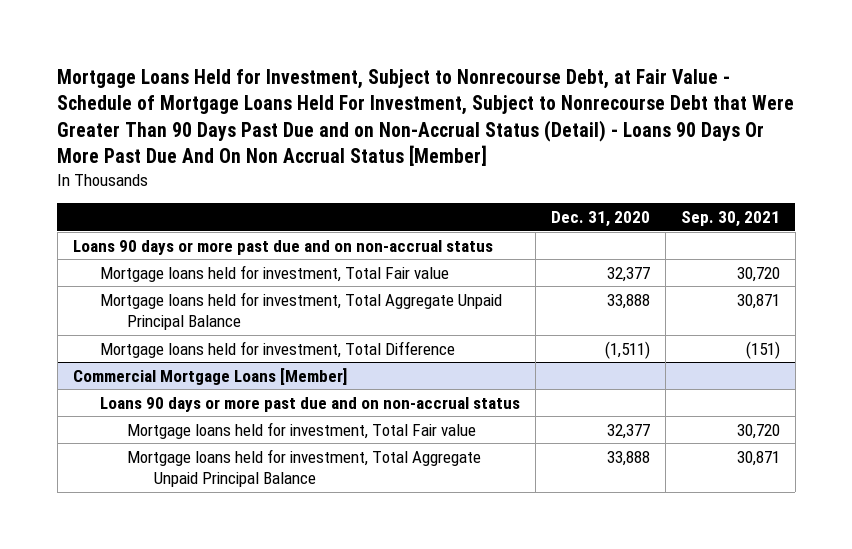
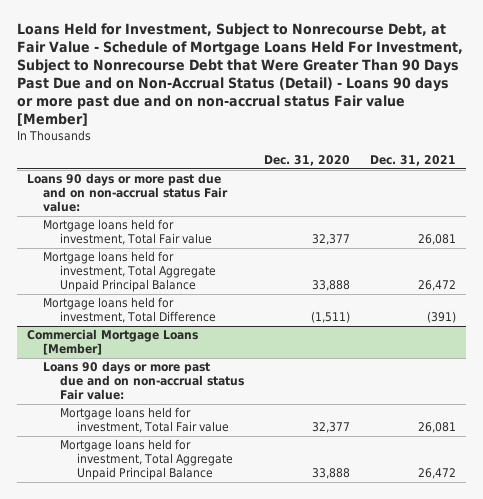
[57,68,795,167] Mortgage Loans Held for Investment, Subject to Nonrecourse Debt, at Fair Value - Schedule of Mortgage Loans Held For Investment, Subject to Nonrecourse Debt that Were Greater Than 90 Days Past Due and on Non-Accrual Status (Detail) - Loans 90 Days Or More Past Due And On Non Accrual Status [Member] -> [16,23,463,127] Loans Held for Investment, Subject to Nonrecourse Debt, at Fair Value - Schedule of Mortgage Loans Held For Investment, Subject to Nonrecourse Debt that Were Greater Than 90 Days Past Due and on Non-Accrual Status (Detail) - Loans 90 days or more past due and on non-accrual status Fair value [Member]
[680,210,780,227] Sep. 30, 2021 -> none
none -> [370,155,457,167] Dec. 31, 2021
[72,239,493,255] Loans 90 days or more past due and on non-accrual status -> [26,172,229,213] Loans 90 days or more past due and on non-accrual status Fair value:
[99,396,520,412] Loans 90 days or more past due and on non-accrual status -> [43,360,245,401] Loans 90 days or more past due and on non-accrual status Fair value:

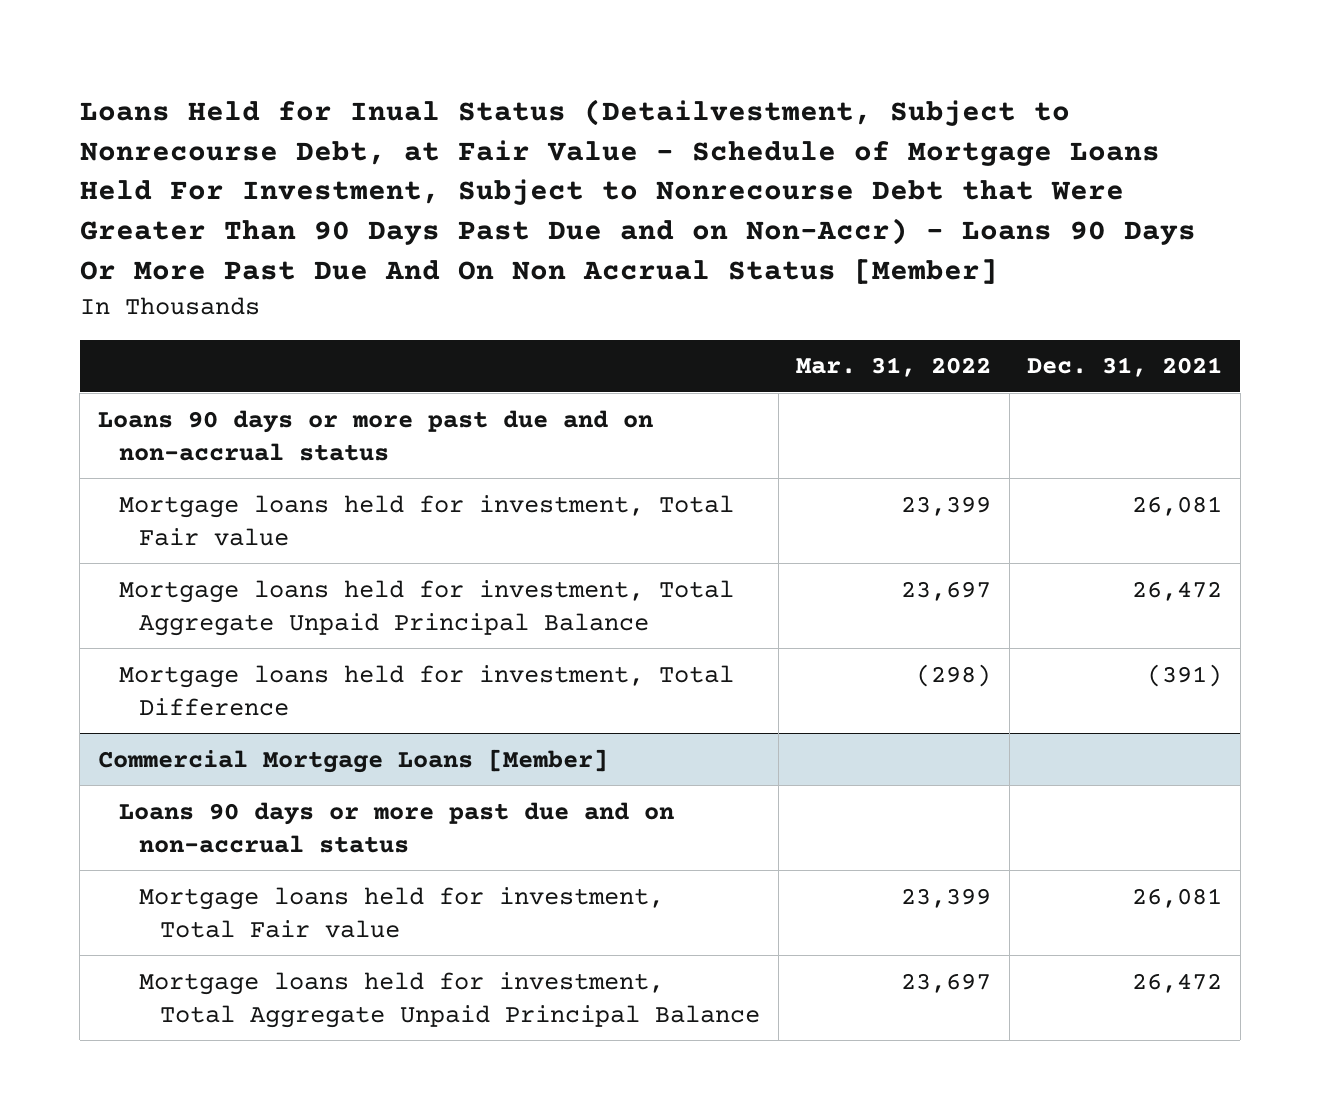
[16,23,463,127] Loans Held for Investment, Subject to Nonrecourse Debt, at Fair Value - Schedule of Mortgage Loans Held For Investment, Subject to Nonrecourse Debt that Were Greater Than 90 Days Past Due and on Non-Accrual Status (Detail) - Loans 90 days or more past due and on non-accrual status Fair value [Member] -> [79,98,1196,285] Loans Held for Inual Status (Detailvestment, Subject to Nonrecourse Debt, at Fair Value - Schedule of Mortgage Loans Held For Investment, Subject to Nonrecourse Debt that Were Greater Than 90 Days Past Due and on Non-Accr) - Loans 90 Days Or More Past Due And On Non Accrual Status [Member]
[264,155,351,167] Dec. 31, 2020 -> none
none -> [796,357,992,378] Mar. 31, 2022
[26,172,229,213] Loans 90 days or more past due and on non-accrual status Fair value: -> [97,409,653,461] Loans 90 days or more past due and on non-accrual status
[43,360,245,401] Loans 90 days or more past due and on non-accrual status Fair value: -> [118,801,674,853] Loans 90 days or more past due and on non-accrual status

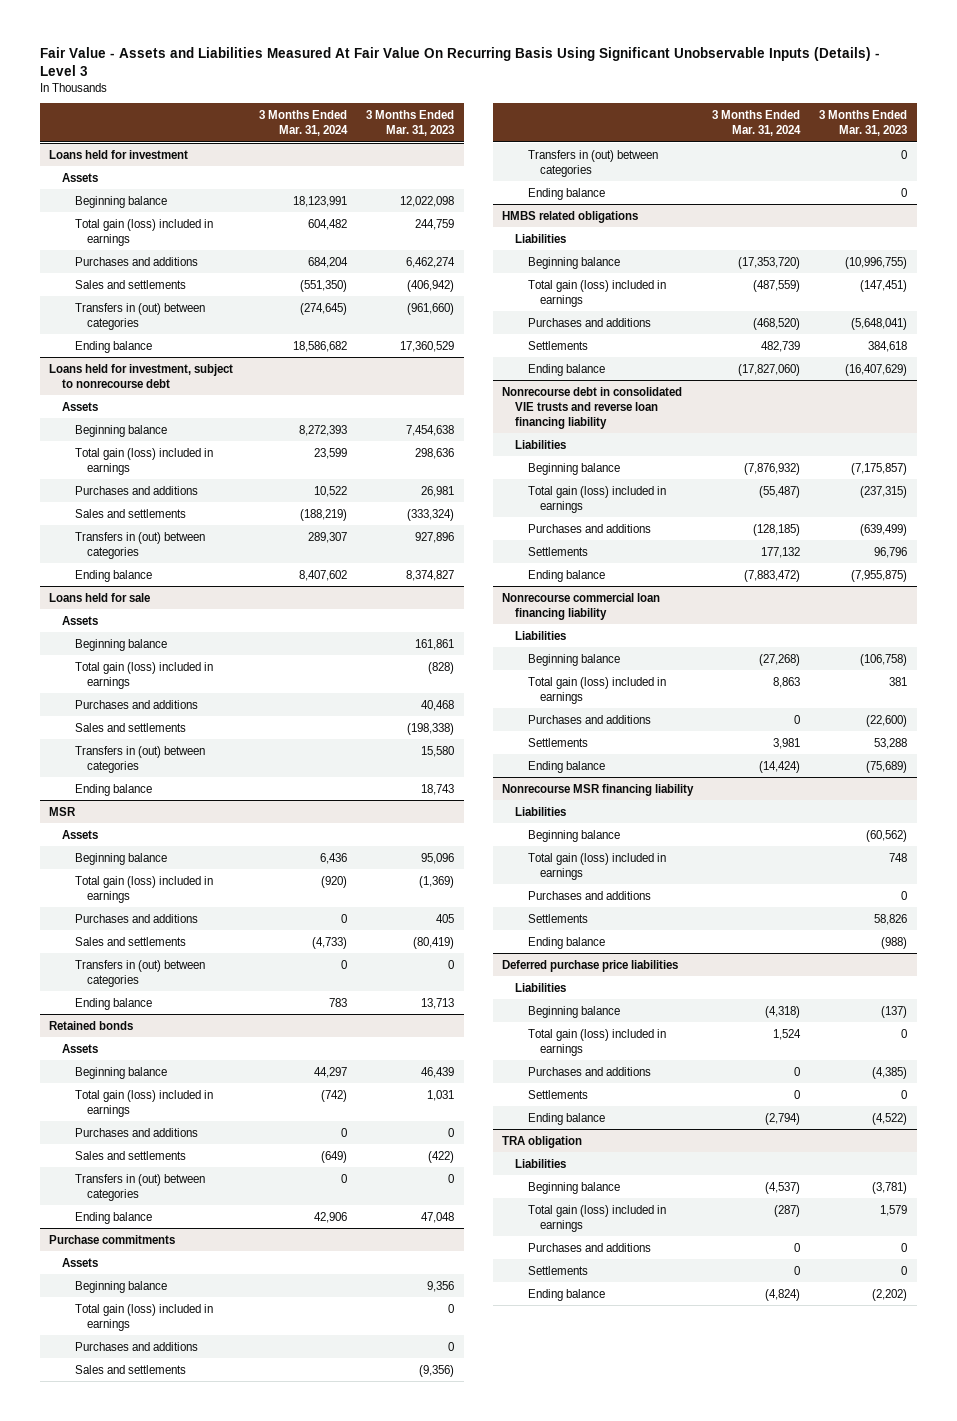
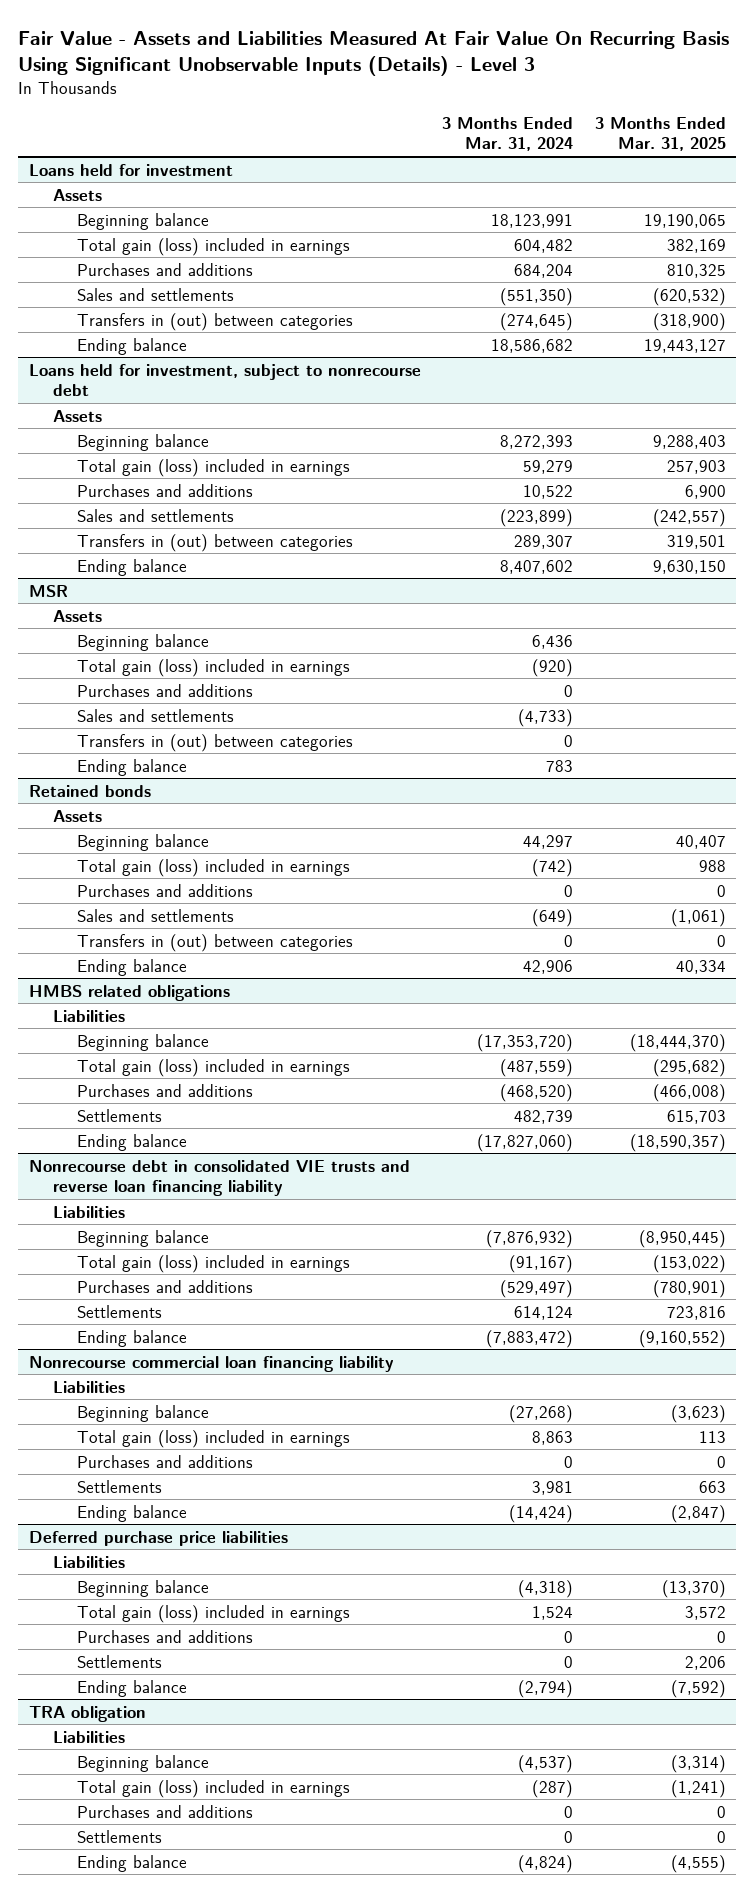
[366,109,455,136] 3 Months Ended Mar. 31, 2023 -> none
none -> [594,116,726,152] 3 Months Ended Mar. 31, 2025
[314,447,348,459] 23,599 -> [523,459,574,474] 59,279
[300,508,348,521] (188,219) -> [500,508,574,527] (223,899)
[49,592,151,602] Loans held for sale -> none
[62,615,99,625] Assets -> none
[74,638,167,651] Beginning balance -> none
[74,661,213,689] Total gain (loss) included in earnings -> none
[74,699,198,709] Purchases and additions -> none
[74,722,186,732] Sales and settlements -> none
[74,745,205,773] Transfers in (out) between categories -> none
[74,783,152,796] Ending balance -> none
[49,1234,176,1244] Purchase commitments -> none
[62,1257,99,1267] Assets -> none
[74,1280,167,1293] Beginning balance -> none
[74,1303,213,1331] Total gain (loss) included in earnings -> none
[74,1341,198,1351] Purchases and additions -> none
[74,1364,186,1374] Sales and settlements -> none
[527,149,658,177] Transfers in (out) between categories -> none
[527,187,605,200] Ending balance -> none
[759,485,801,498] (55,487) -> [509,1254,574,1273] (91,167)
[753,523,801,536] (128,185) -> [500,1279,574,1298] (529,497)
[761,546,801,558] 177,132 -> [514,1305,574,1320] 614,124
[502,783,695,796] Nonrecourse MSR financing liability -> none
[514,806,566,816] Liabilities -> none
[527,829,620,842] Beginning balance -> none
[527,852,666,880] Total gain (loss) included in earnings -> none
[527,890,651,900] Purchases and additions -> none
[527,913,588,923] Settlements -> none
[527,936,605,949] Ending balance -> none

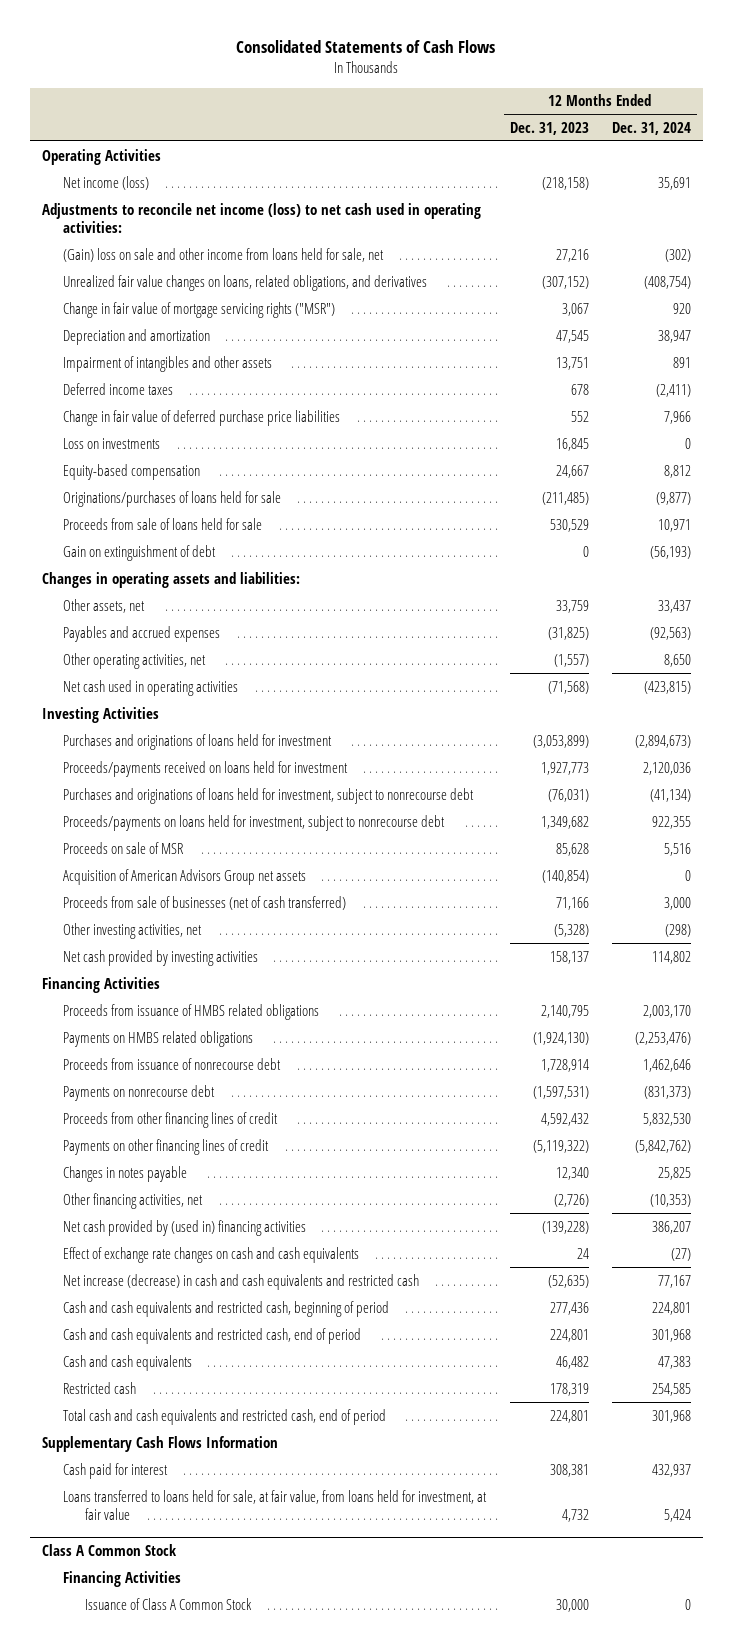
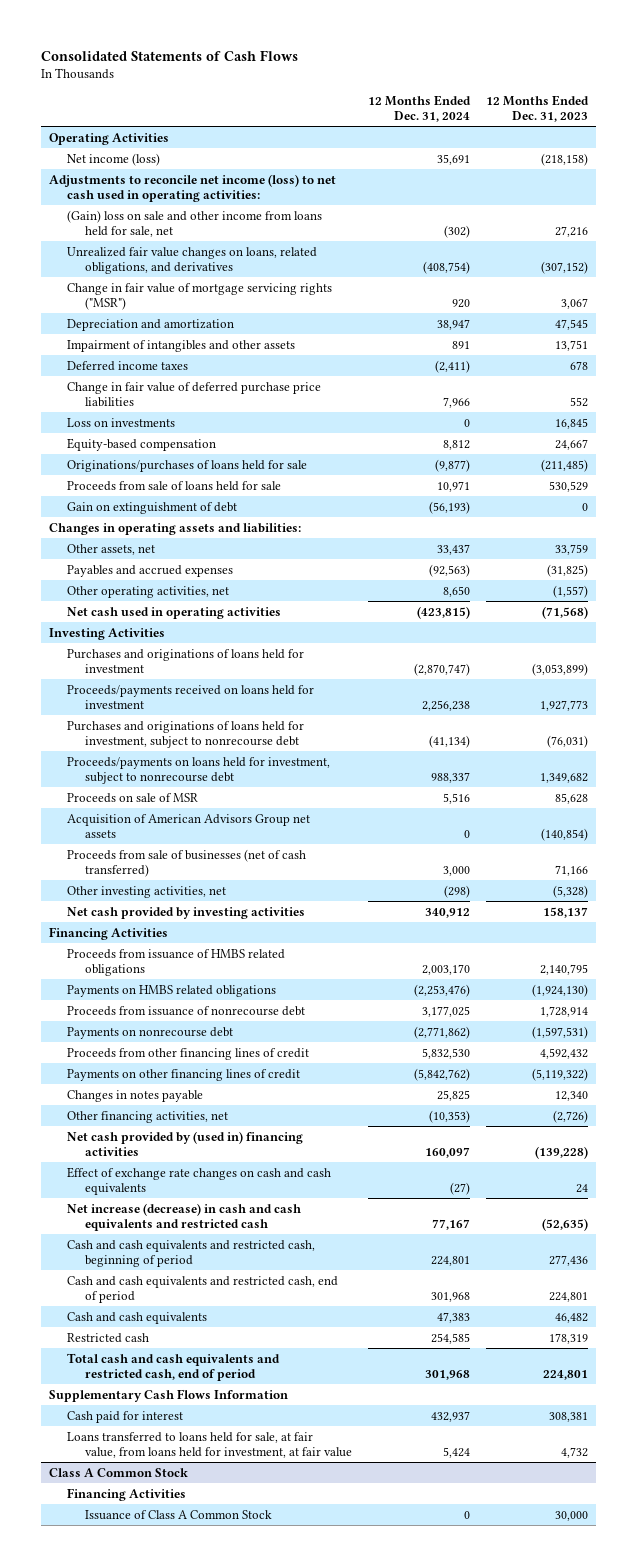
[635,734,692,748] (2,894,673) -> [413,662,470,676] (2,870,747)
[643,761,692,775] 2,120,036 -> [421,699,470,711] 2,256,238
[652,815,692,829] 922,355 -> [430,771,470,783] 988,337
[652,950,692,964] 114,802 -> [424,907,470,918] 340,912
[643,1058,692,1072] 1,462,646 -> [421,1005,470,1017] 3,177,025
[644,1085,692,1099] (831,373) -> [413,1025,470,1039] (2,771,862)
[652,1220,692,1234] 386,207 -> [424,1146,470,1158] 160,097

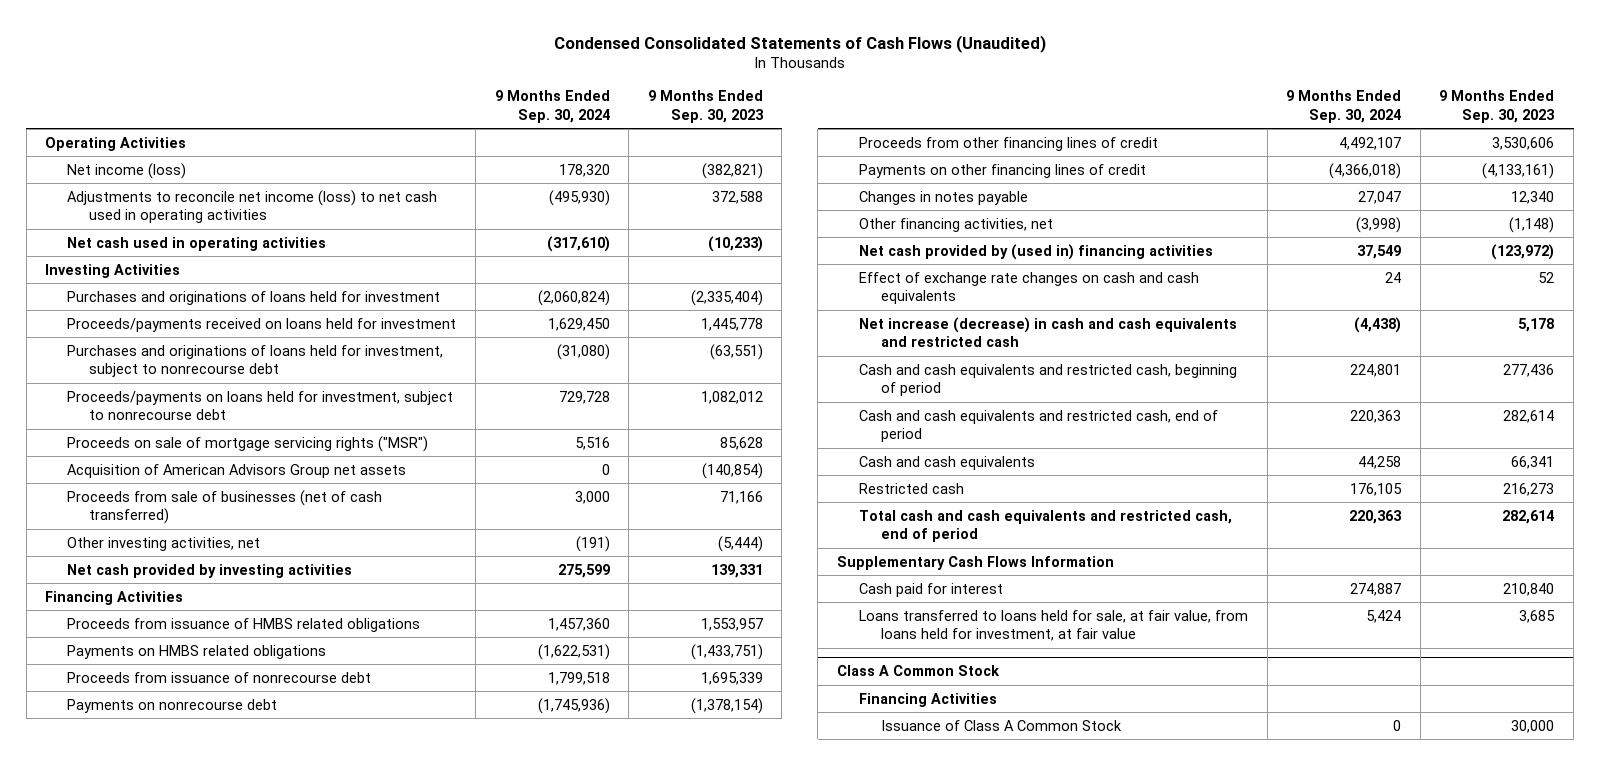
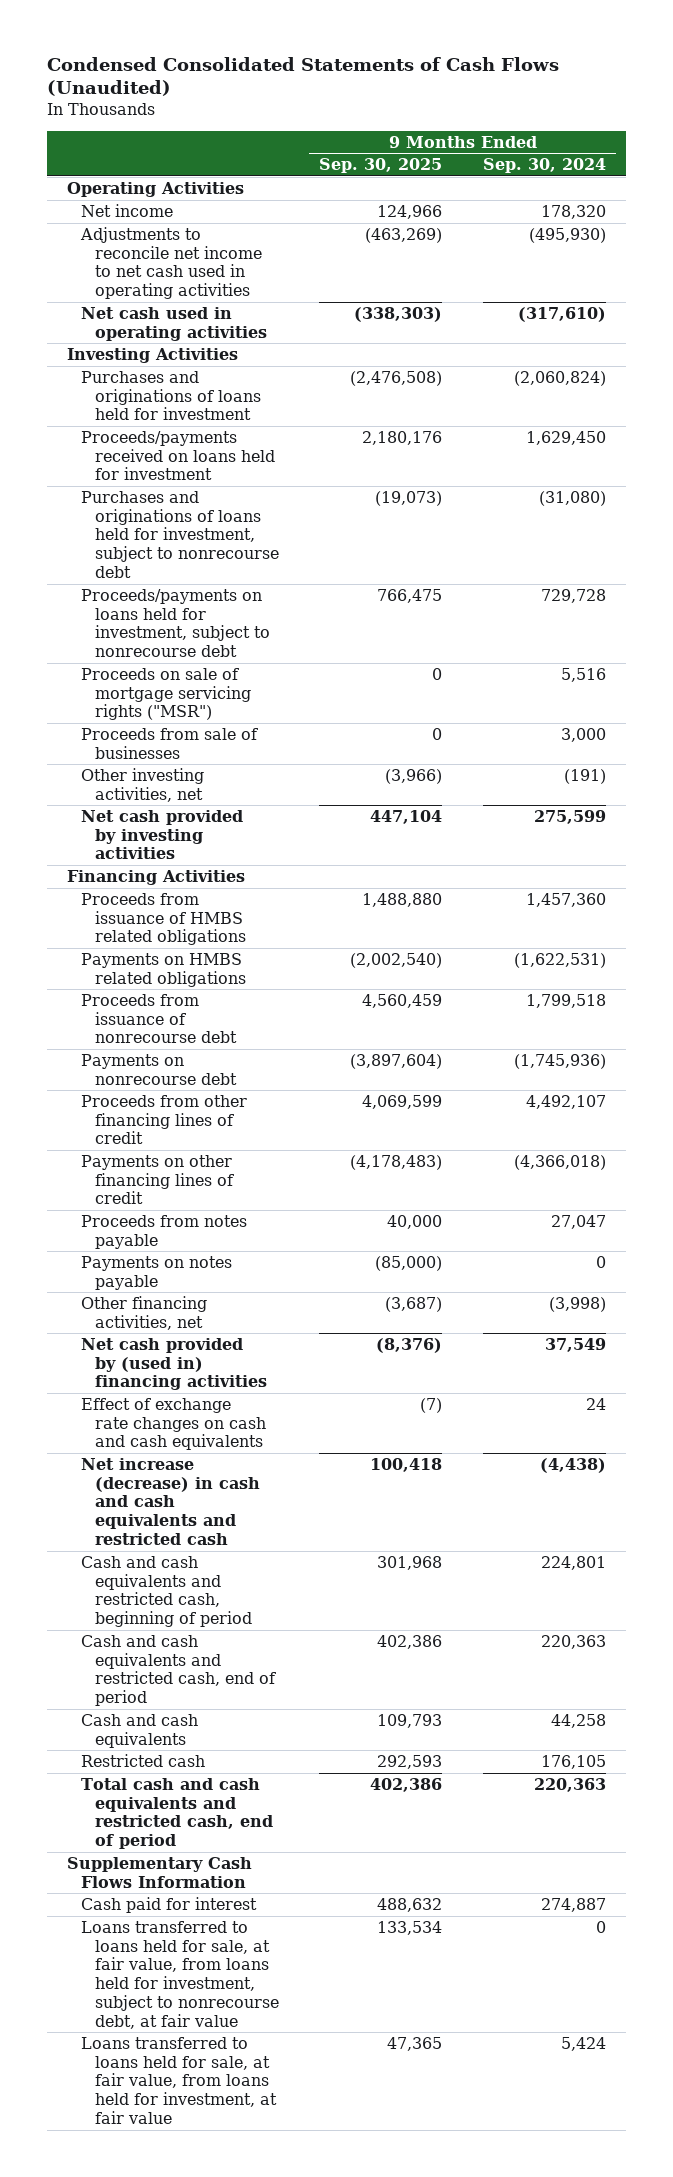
[647,90,764,123] 9 Months Ended Sep. 30, 2023 -> none
none -> [319,158,443,174] Sep. 30, 2025
[67,162,187,179] Net income (loss) -> [80,203,173,217] Net income
[67,189,438,224] Adjustments to reconcile net income (loss) to net cash used in operating activities -> [79,226,262,300] Adjustments to reconcile net income to net cash used in operating activities
[67,463,407,478] Acquisition of American Advisors Group net assets -> none
[67,489,383,525] Proceeds from sale of businesses (net of cash transferred) -> [80,727,258,759] Proceeds from sale of businesses
[858,190,1028,205] Changes in notes payable -> [80,1214,247,1249] Proceeds from notes payable
none -> [80,1255,232,1290] Payments on notes payable
none -> [80,1920,279,2029] Loans transferred to loans held for sale, at fair value, from loans held for investment, subject to nonrecourse debt, at fair value
[837,665,1001,677] Class A Common Stock -> none
[858,692,997,707] Financing Activities -> none
[880,719,1122,731] Issuance of Class A Common Stock -> none

